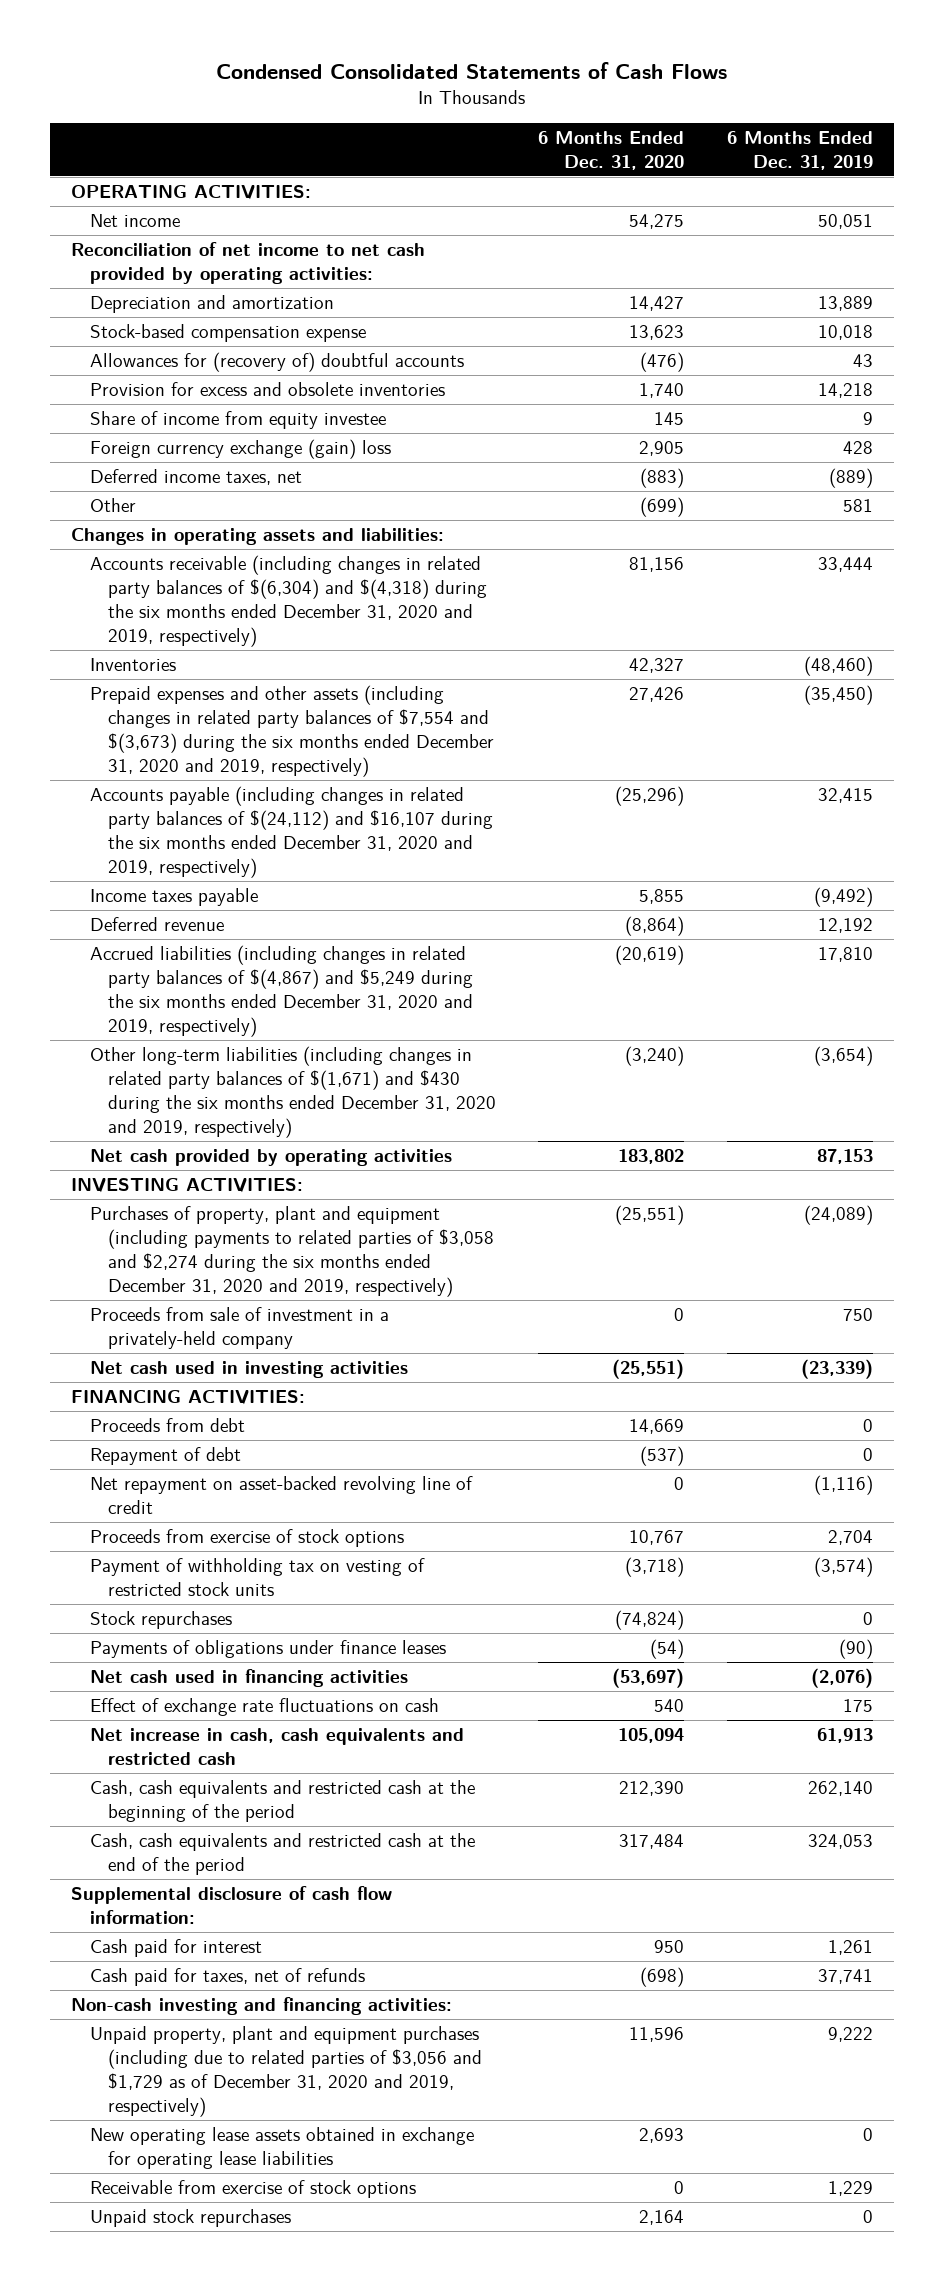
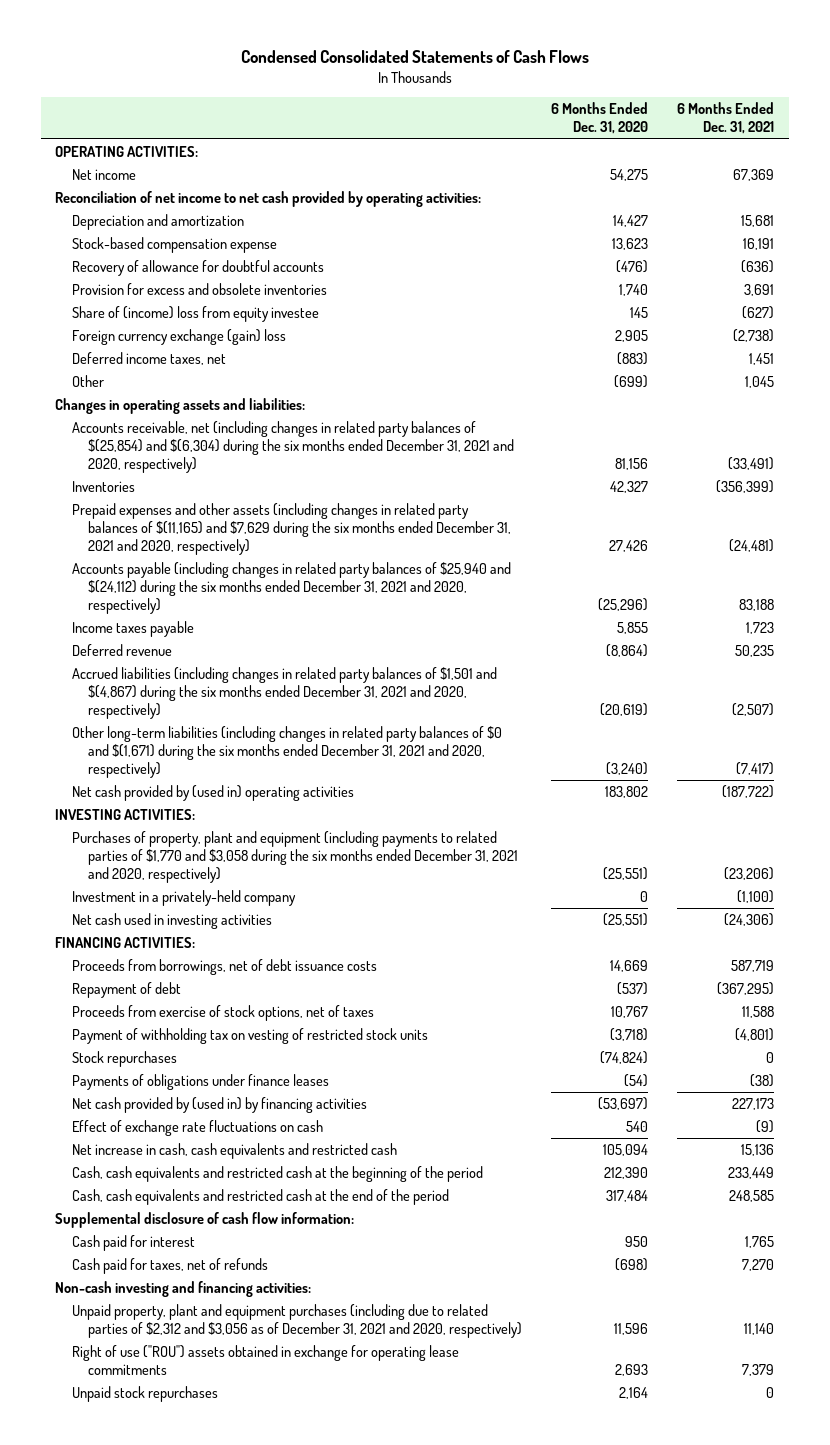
[726,130,873,170] 6 Months Ended Dec. 31, 2019 -> none
none -> [677,102,775,135] 6 Months Ended Dec. 31, 2021
[89,351,464,372] Allowances for (recovery of) doubtful accounts -> [71,259,324,276] Recovery of allowance for doubtful accounts
[89,410,386,429] Share of income from equity investee -> [71,305,319,322] Share of (income) loss from equity investee
[89,554,487,647] Accounts receivable (including changes in related party balances of $(6,304) and $(4,318) during the six months ended December 31, 2020 and 2019, respectively) -> [71,420,515,473] Accounts receivable, net (including changes in related party balances of $(25,854) and $(6,304) during the six months ended December 31, 2021 and 2020, respectively)
[89,684,494,777] Prepaid expenses and other assets (including changes in related party balances of $7,554 and $(3,673) during the six months ended December 31, 2020 and 2019, respectively) -> [71,502,512,555] Prepaid expenses and other assets (including changes in related party balances of $(11,165) and $7,629 during the six months ended December 31, 2021 and 2020, respectively)
[89,785,493,878] Accounts payable (including changes in related party balances of $(24,112) and $16,107 during the six months ended December 31, 2020 and 2019, respectively) -> [71,561,511,614] Accounts payable (including changes in related party balances of $25,940 and $(24,112) during the six months ended December 31, 2021 and 2020, respectively)
[89,944,473,1037] Accrued liabilities (including changes in related party balances of $(4,867) and $5,249 during the six months ended December 31, 2020 and 2019, respectively) -> [71,666,497,719] Accrued liabilities (including changes in related party balances of $1,501 and $(4,867) during the six months ended December 31, 2021 and 2020, respectively)
[89,1045,496,1138] Other long-term liabilities (including changes in related party balances of $(1,671) and $430 during the six months ended December 31, 2020 and 2019, respectively) -> [71,725,502,778] Other long-term liabilities (including changes in related party balances of $0 and $(1,671) during the six months ended December 31, 2021 and 2020, respectively)
[89,1148,452,1166] Net cash provided by operating activities -> [71,784,354,801] Net cash provided by (used in) operating activities
[89,1205,494,1297] Purchases of property, plant and equipment (including payments to related parties of $3,058 and $2,274 during the six months ended December 31, 2020 and 2019, respectively) -> [71,830,519,883] Purchases of property, plant and equipment (including payments to related parties of $1,770 and $3,058 during the six months ended December 31, 2021 and 2020, respectively)
[89,1306,389,1349] Proceeds from sale of investment in a privately-held company -> [71,889,296,906] Investment in a privately-held company
[89,1417,245,1432] Proceeds from debt -> [71,958,377,975] Proceeds from borrowings, net of debt issuance costs
[89,1475,473,1514] Net repayment on asset-backed revolving line of credit -> none
[89,1528,404,1547] Proceeds from exercise of stock options -> [71,1004,374,1021] Proceeds from exercise of stock options, net of taxes
[89,1668,408,1687] Net cash used in financing activities -> [71,1096,367,1113] Net cash provided by (used in) by financing activities
[89,2179,416,2198] Receivable from exercise of stock options -> none
[89,2025,482,2117] Unpaid property, plant and equipment purchases (including due to related parties of $3,056 and $1,729 as of December 31, 2020 and 2019, respectively) -> [71,1303,523,1338] Unpaid property, plant and equipment purchases (including due to related parties of $2,312 and $3,056 as of December 31, 2021 and 2020, respectively)
[89,2126,474,2169] New operating lease assets obtained in exchange for operating lease liabilities -> [71,1344,459,1375] Right of use ("ROU") assets obtained in exchange for operating lease commitments

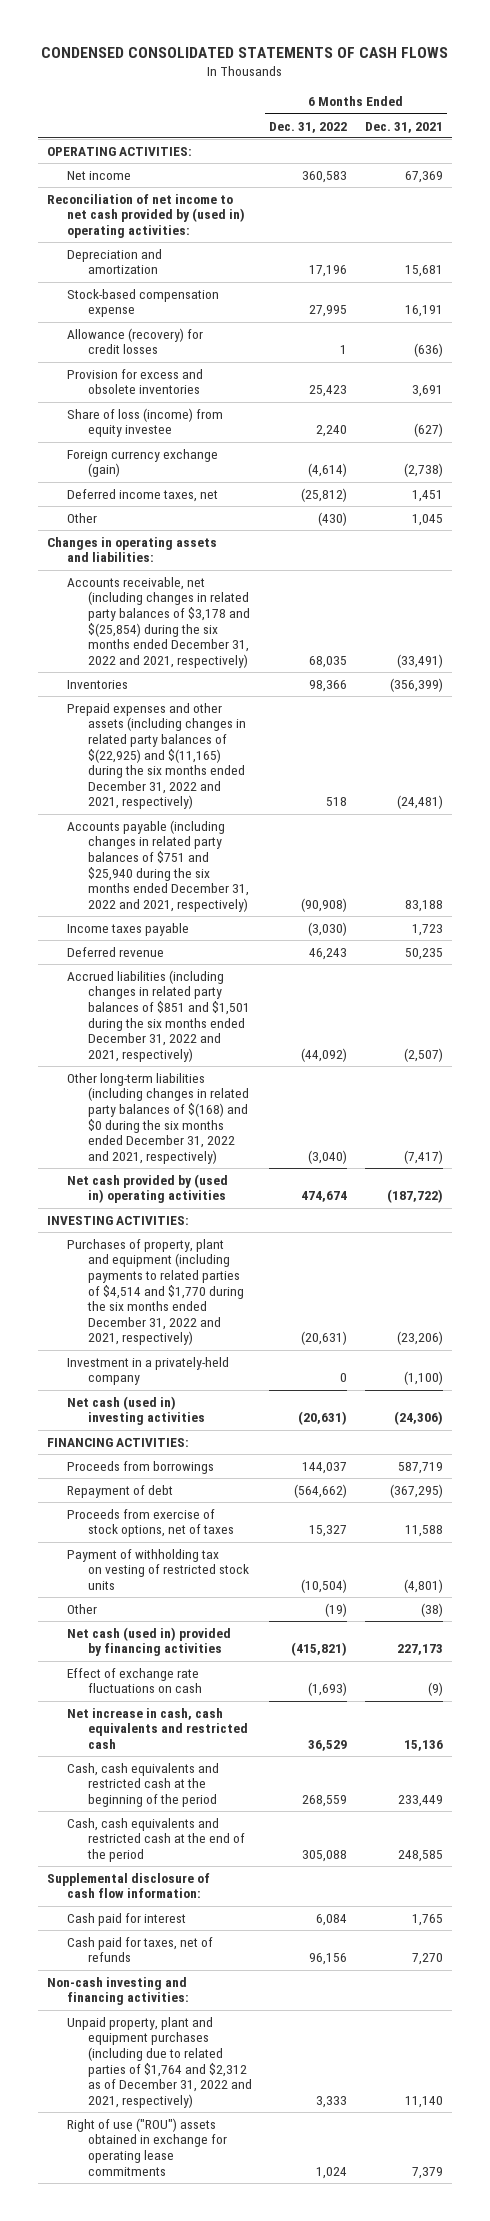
[240,50,589,64] Condensed Consolidated Statements of Cash Flows -> [40,47,448,59] CONDENSED CONSOLIDATED STATEMENTS OF CASH FLOWS
[551,102,649,135] 6 Months Ended Dec. 31, 2020 -> none
none -> [269,121,348,133] Dec. 31, 2022
[55,190,482,207] Reconciliation of net income to net cash provided by operating activities: -> [46,193,246,238] Reconciliation of net income to net cash provided by (used in) operating activities:
[71,259,324,276] Recovery of allowance for doubtful accounts -> [67,327,204,355] Allowance (recovery) for credit losses
[71,305,319,322] Share of (income) loss from equity investee -> [67,407,224,438] Share of loss (income) from equity investee
[71,328,286,345] Foreign currency exchange (gain) loss -> [67,448,219,478] Foreign currency exchange (gain)
[71,420,515,473] Accounts receivable, net (including changes in related party balances of $(25,854) and $(6,304) during the six months ended December 31, 2021 and 2020, respectively) -> [67,576,250,668] Accounts receivable, net (including changes in related party balances of $3,178 and $(25,854) during the six months ended December 31, 2022 and 2021, respectively)
[71,502,512,555] Prepaid expenses and other assets (including changes in related party balances of $(11,165) and $7,629 during the six months ended December 31, 2021 and 2020, respectively) -> [67,702,246,810] Prepaid expenses and other assets (including changes in related party balances of $(22,925) and $(11,165) during the six months ended December 31, 2022 and 2021, respectively)
[71,561,511,614] Accounts payable (including changes in related party balances of $25,940 and $(24,112) during the six months ended December 31, 2021 and 2020, respectively) -> [67,819,249,912] Accounts payable (including changes in related party balances of $751 and $25,940 during the six months ended December 31, 2022 and 2021, respectively)
[71,666,497,719] Accrued liabilities (including changes in related party balances of $1,501 and $(4,867) during the six months ended December 31, 2021 and 2020, respectively) -> [67,969,250,1062] Accrued liabilities (including changes in related party balances of $851 and $1,501 during the six months ended December 31, 2022 and 2021, respectively)
[71,725,502,778] Other long-term liabilities (including changes in related party balances of $0 and $(1,671) during the six months ended December 31, 2021 and 2020, respectively) -> [67,1072,249,1164] Other long-term liabilities (including changes in related party balances of $(168) and $0 during the six months ended December 31, 2022 and 2021, respectively)
[71,830,519,883] Purchases of property, plant and equipment (including payments to related parties of $1,770 and $3,058 during the six months ended December 31, 2021 and 2020, respectively) -> [67,1238,244,1346] Purchases of property, plant and equipment (including payments to related parties of $4,514 and $1,770 during the six months ended December 31, 2022 and 2021, respectively)
[71,912,272,929] Net cash used in investing activities -> [67,1395,205,1426] Net cash (used in) investing activities
[71,958,377,975] Proceeds from borrowings, net of debt issuance costs -> [67,1460,215,1474] Proceeds from borrowings
[71,1050,177,1067] Stock repurchases -> none
[71,1073,329,1090] Payments of obligations under finance leases -> none
none -> [67,1603,98,1614] Other
[71,1096,367,1113] Net cash provided by (used in) by financing activities -> [67,1626,232,1657] Net cash (used in) provided by financing activities
[71,1303,523,1338] Unpaid property, plant and equipment purchases (including due to related parties of $2,312 and $3,056 as of December 31, 2021 and 2020, respectively) -> [67,2016,252,2108] Unpaid property, plant and equipment purchases (including due to related parties of $1,764 and $2,312 as of December 31, 2022 and 2021, respectively)
[71,1385,218,1402] Unpaid stock repurchases -> none

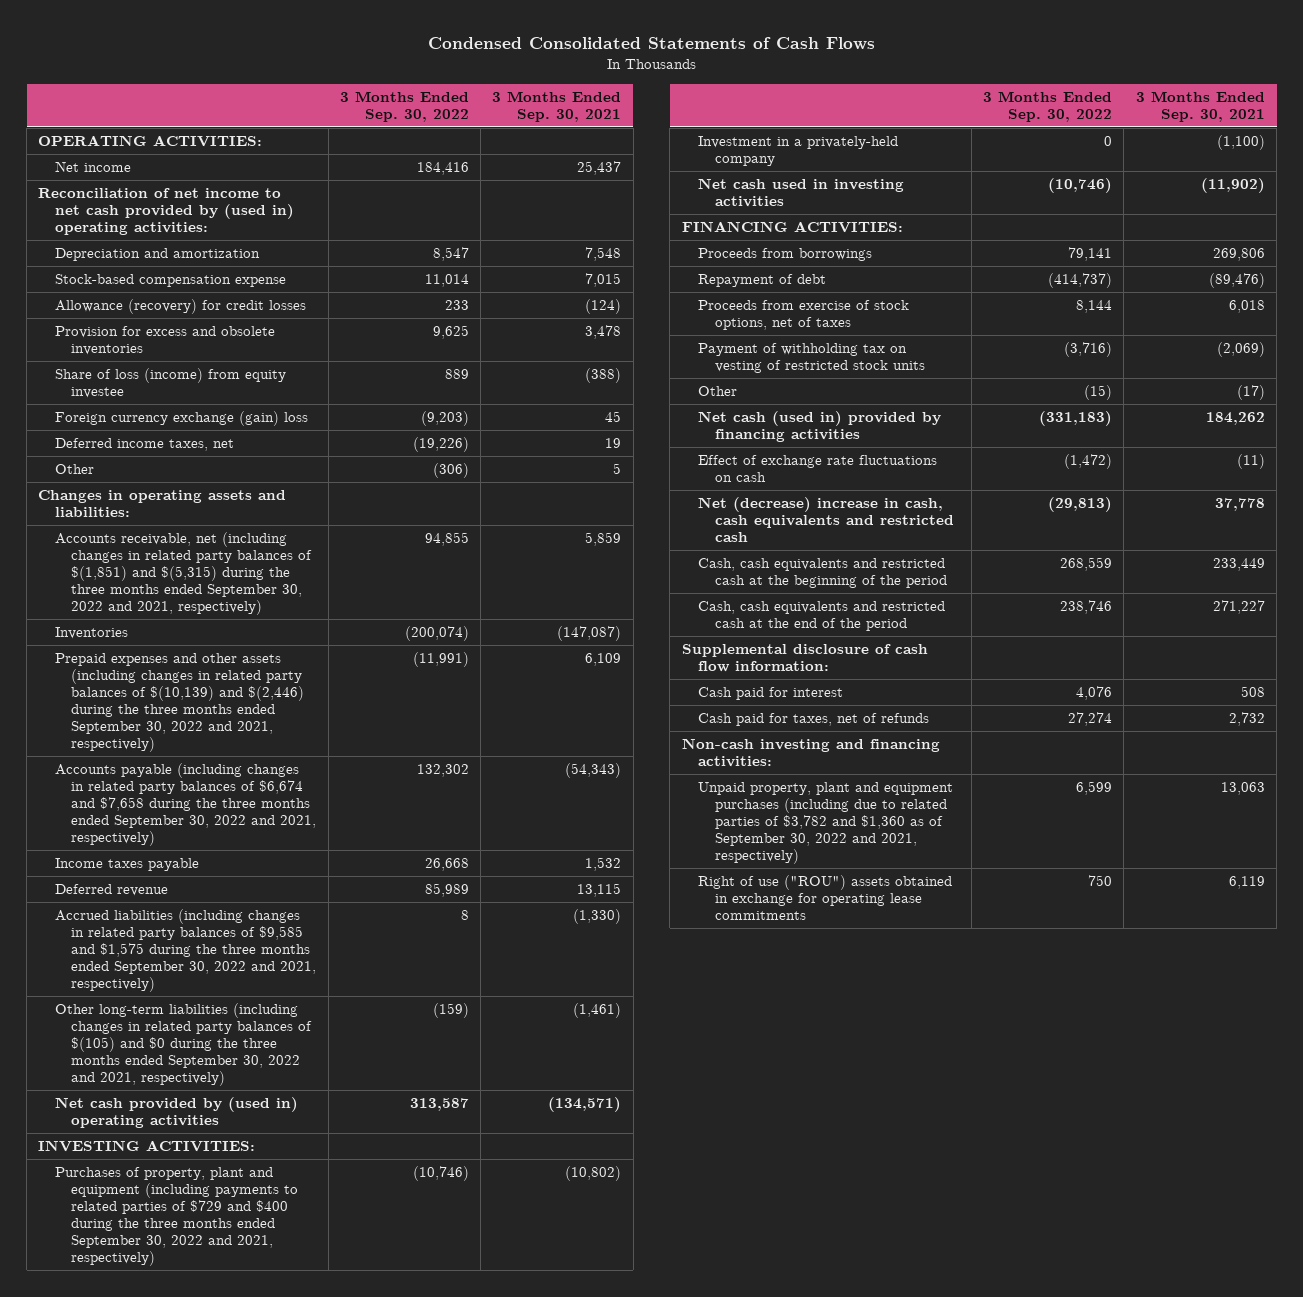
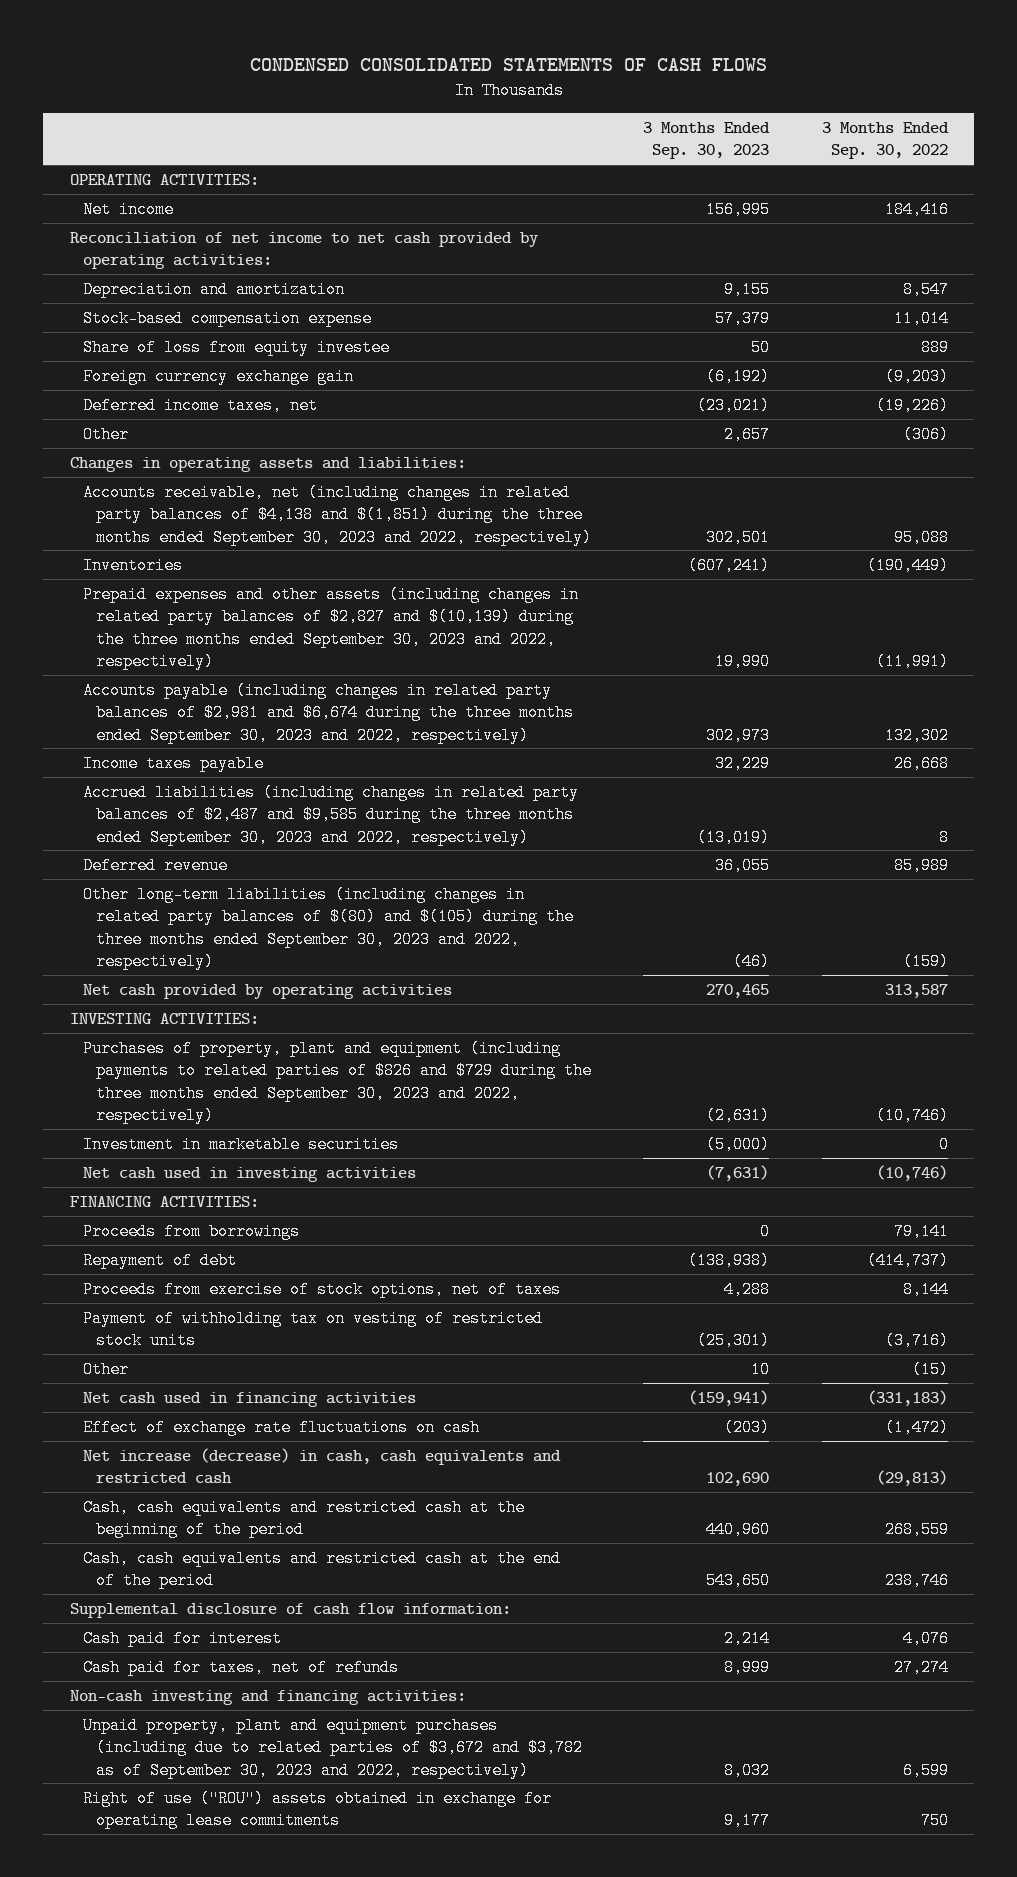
[427,37,875,51] Condensed Consolidated Statements of Cash Flows -> [249,58,767,72] CONDENSED CONSOLIDATED STATEMENTS OF CASH FLOWS
[492,91,622,123] 3 Months Ended Sep. 30, 2021 -> none
none -> [643,121,771,160] 3 Months Ended Sep. 30, 2023
[38,188,294,235] Reconciliation of net income to net cash provided by (used in) operating activities: -> [69,231,539,270] Reconciliation of net income to net cash provided by operating activities:
[54,299,306,315] Allowance (recovery) for credit losses -> none
[54,326,275,355] Provision for excess and obsolete inventories -> none
[54,368,286,398] Share of loss (income) from equity investee -> [82,338,390,356] Share of loss from equity investee
[54,411,308,427] Foreign currency exchange (gain) loss -> [82,367,354,385] Foreign currency exchange gain
[54,532,313,615] Accounts receivable, net (including changes in related party balances of $(1,851) and $(5,315) during the three months ended September 30, 2022 and 2021, respectively) -> [82,483,592,546] Accounts receivable, net (including changes in related party balances of $4,138 and $(1,851) during the three months ended September 30, 2023 and 2022, respectively)
[424,532,469,547] 94,855 -> [893,528,949,546] 95,088
[404,626,469,642] (200,074) -> [866,556,949,574] (190,449)
[54,653,305,752] Prepaid expenses and other assets (including changes in related party balances of $(10,139) and $(2,446) during the three months ended September 30, 2022 and 2021, respectively) -> [82,585,579,671] Prepaid expenses and other assets (including changes in related party balances of $2,827 and $(10,139) during the three months ended September 30, 2023 and 2022, respectively)
[54,763,317,846] Accounts payable (including changes in related party balances of $6,674 and $7,658 during the three months ended September 30, 2022 and 2021, respectively) -> [82,681,574,744] Accounts payable (including changes in related party balances of $2,981 and $6,674 during the three months ended September 30, 2023 and 2022, respectively)
none -> [82,783,579,846] Accrued liabilities (including changes in related party balances of $2,487 and $9,585 during the three months ended September 30, 2023 and 2022, respectively)
[54,909,317,992] Accrued liabilities (including changes in related party balances of $9,585 and $1,575 during the three months ended September 30, 2022 and 2021, respectively) -> none
[54,1003,313,1086] Other long-term liabilities (including changes in related party balances of $(105) and $0 during the three months ended September 30, 2022 and 2021, respectively) -> [82,885,574,971] Other long-term liabilities (including changes in related party balances of $(80) and $(105) during the three months ended September 30, 2023 and 2022, respectively)
[54,1097,298,1128] Net cash provided by (used in) operating activities -> [82,983,452,999] Net cash provided by operating activities
[698,136,899,166] Investment in a privately-held company -> none
[54,1167,299,1266] Purchases of property, plant and equipment (including payments to related parties of $729 and $400 during the three months ended September 30, 2022 and 2021, respectively) -> [82,1039,592,1125] Purchases of property, plant and equipment (including payments to related parties of $826 and $729 during the three months ended September 30, 2023 and 2022, respectively)
none -> [82,1135,399,1153] Investment in marketable securities
[698,411,942,442] Net cash (used in) provided by financing activities -> [82,1391,416,1407] Net cash used in financing activities
[698,497,954,542] Net (decrease) increase in cash, cash equivalents and restricted cash -> [82,1447,561,1485] Net increase (decrease) in cash, cash equivalents and restricted cash
[698,782,954,864] Unpaid property, plant and equipment purchases (including due to related parties of $3,782 and $1,360 as of September 30, 2022 and 2021, respectively) -> [82,1716,583,1779] Unpaid property, plant and equipment purchases (including due to related parties of $3,672 and $3,782 as of September 30, 2023 and 2022, respectively)

